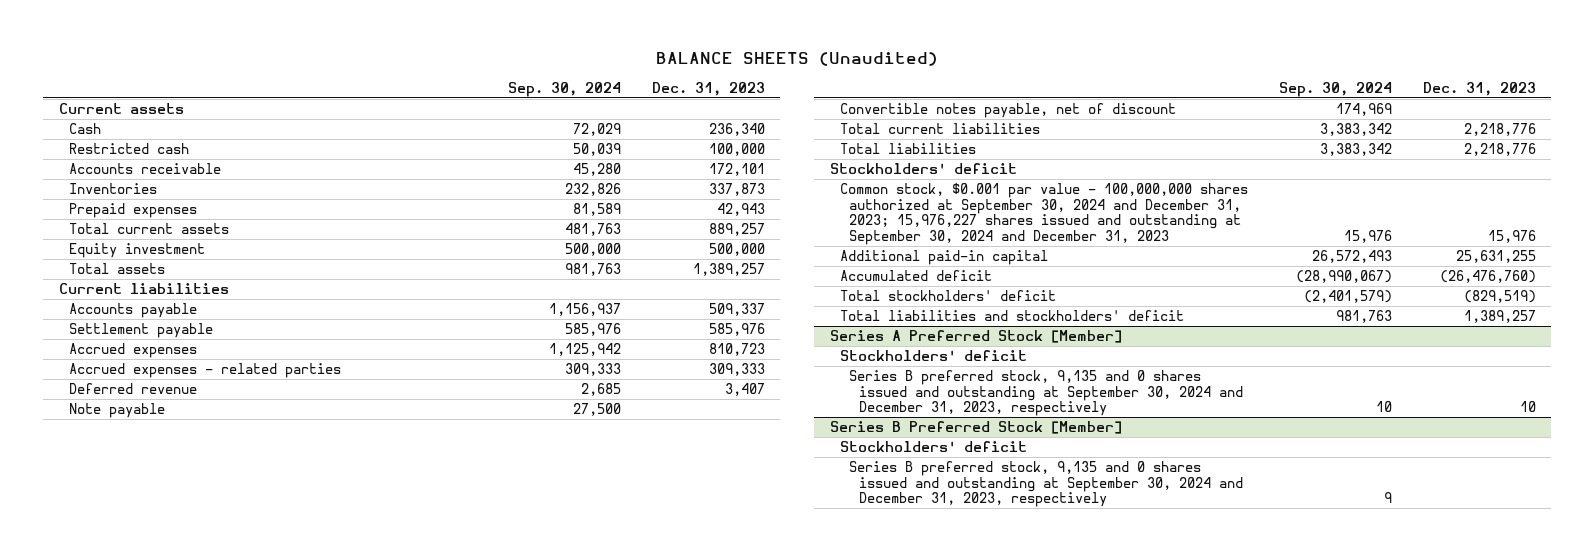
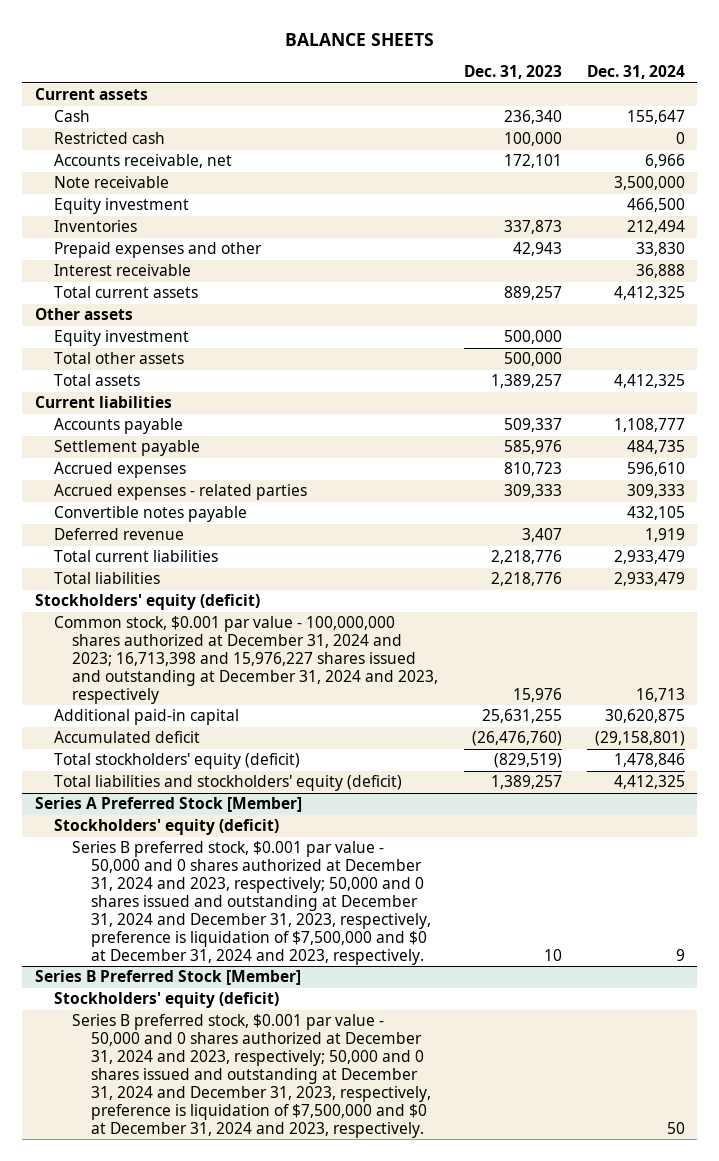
[656,52,939,67] BALANCE SHEETS (Unaudited) -> [284,32,434,46] BALANCE SHEETS
[507,81,621,97] Sep. 30, 2024 -> none
none -> [586,65,685,80] Dec. 31, 2024
[68,163,221,175] Accounts receivable -> [53,154,232,169] Accounts receivable, net
none -> [53,176,169,189] Note receivable
none -> [53,198,189,215] Equity investment
[68,203,197,219] Prepaid expenses -> [53,242,262,259] Prepaid expenses and other
none -> [53,264,191,277] Interest receivable
none -> [34,308,133,321] Other assets
none -> [53,352,184,365] Total other assets
none -> [53,506,247,523] Convertible notes payable
[68,403,165,419] Note payable -> none
[839,103,1176,119] Convertible notes payable, net of discount -> none
[829,163,1017,175] Stockholders' deficit -> [34,594,260,611] Stockholders' equity (deficit)
[839,183,1248,246] Common stock, $0.001 par value - 100,000,000 shares authorized at September 30, 2024 and December 31, 2023; 15,976,227 shares issued and outstanding at September 30, 2024 and December 31, 2023 -> [53,616,439,704] Common stock, $0.001 par value - 100,000,000 shares authorized at December 31, 2024 and 2023; 16,713,398 and 15,976,227 shares issued and outstanding at December 31, 2024 and 2023, respectively
[839,290,1056,302] Total stockholders' deficit -> [53,753,300,770] Total stockholders' equity (deficit)
[839,310,1184,322] Total liabilities and stockholders' deficit -> [53,775,402,792] Total liabilities and stockholders' equity (deficit)
[839,350,1027,362] Stockholders' deficit -> [53,819,279,836] Stockholders' equity (deficit)
[849,370,1244,417] Series B preferred stock, 9,135 and 0 shares issued and outstanding at September 30, 2024 and December 31, 2023, respectively -> [72,841,432,965] Series B preferred stock, $0.001 par value - 50,000 and 0 shares authorized at December 31, 2024 and 2023, respectively; 50,000 and 0 shares issued and outstanding at December 31, 2024 and December 31, 2023, respectively, preference is liquidation of $7,500,000 and $0 at December 31, 2024 and 2023, respectively.
[839,441,1027,453] Stockholders' deficit -> [53,992,279,1009] Stockholders' equity (deficit)
[849,461,1244,508] Series B preferred stock, 9,135 and 0 shares issued and outstanding at September 30, 2024 and December 31, 2023, respectively -> [72,1014,432,1138] Series B preferred stock, $0.001 par value - 50,000 and 0 shares authorized at December 31, 2024 and 2023, respectively; 50,000 and 0 shares issued and outstanding at December 31, 2024 and December 31, 2023, respectively, preference is liquidation of $7,500,000 and $0 at December 31, 2024 and 2023, respectively.

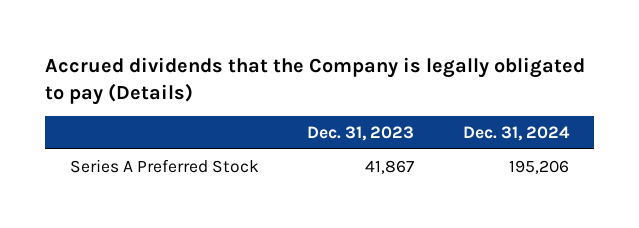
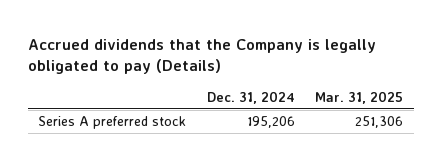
[307,126,415,142] Dec. 31, 2023 -> none
none -> [315,90,404,104] Mar. 31, 2025
[69,158,259,173] Series A Preferred Stock -> [38,116,187,130] Series A preferred stock

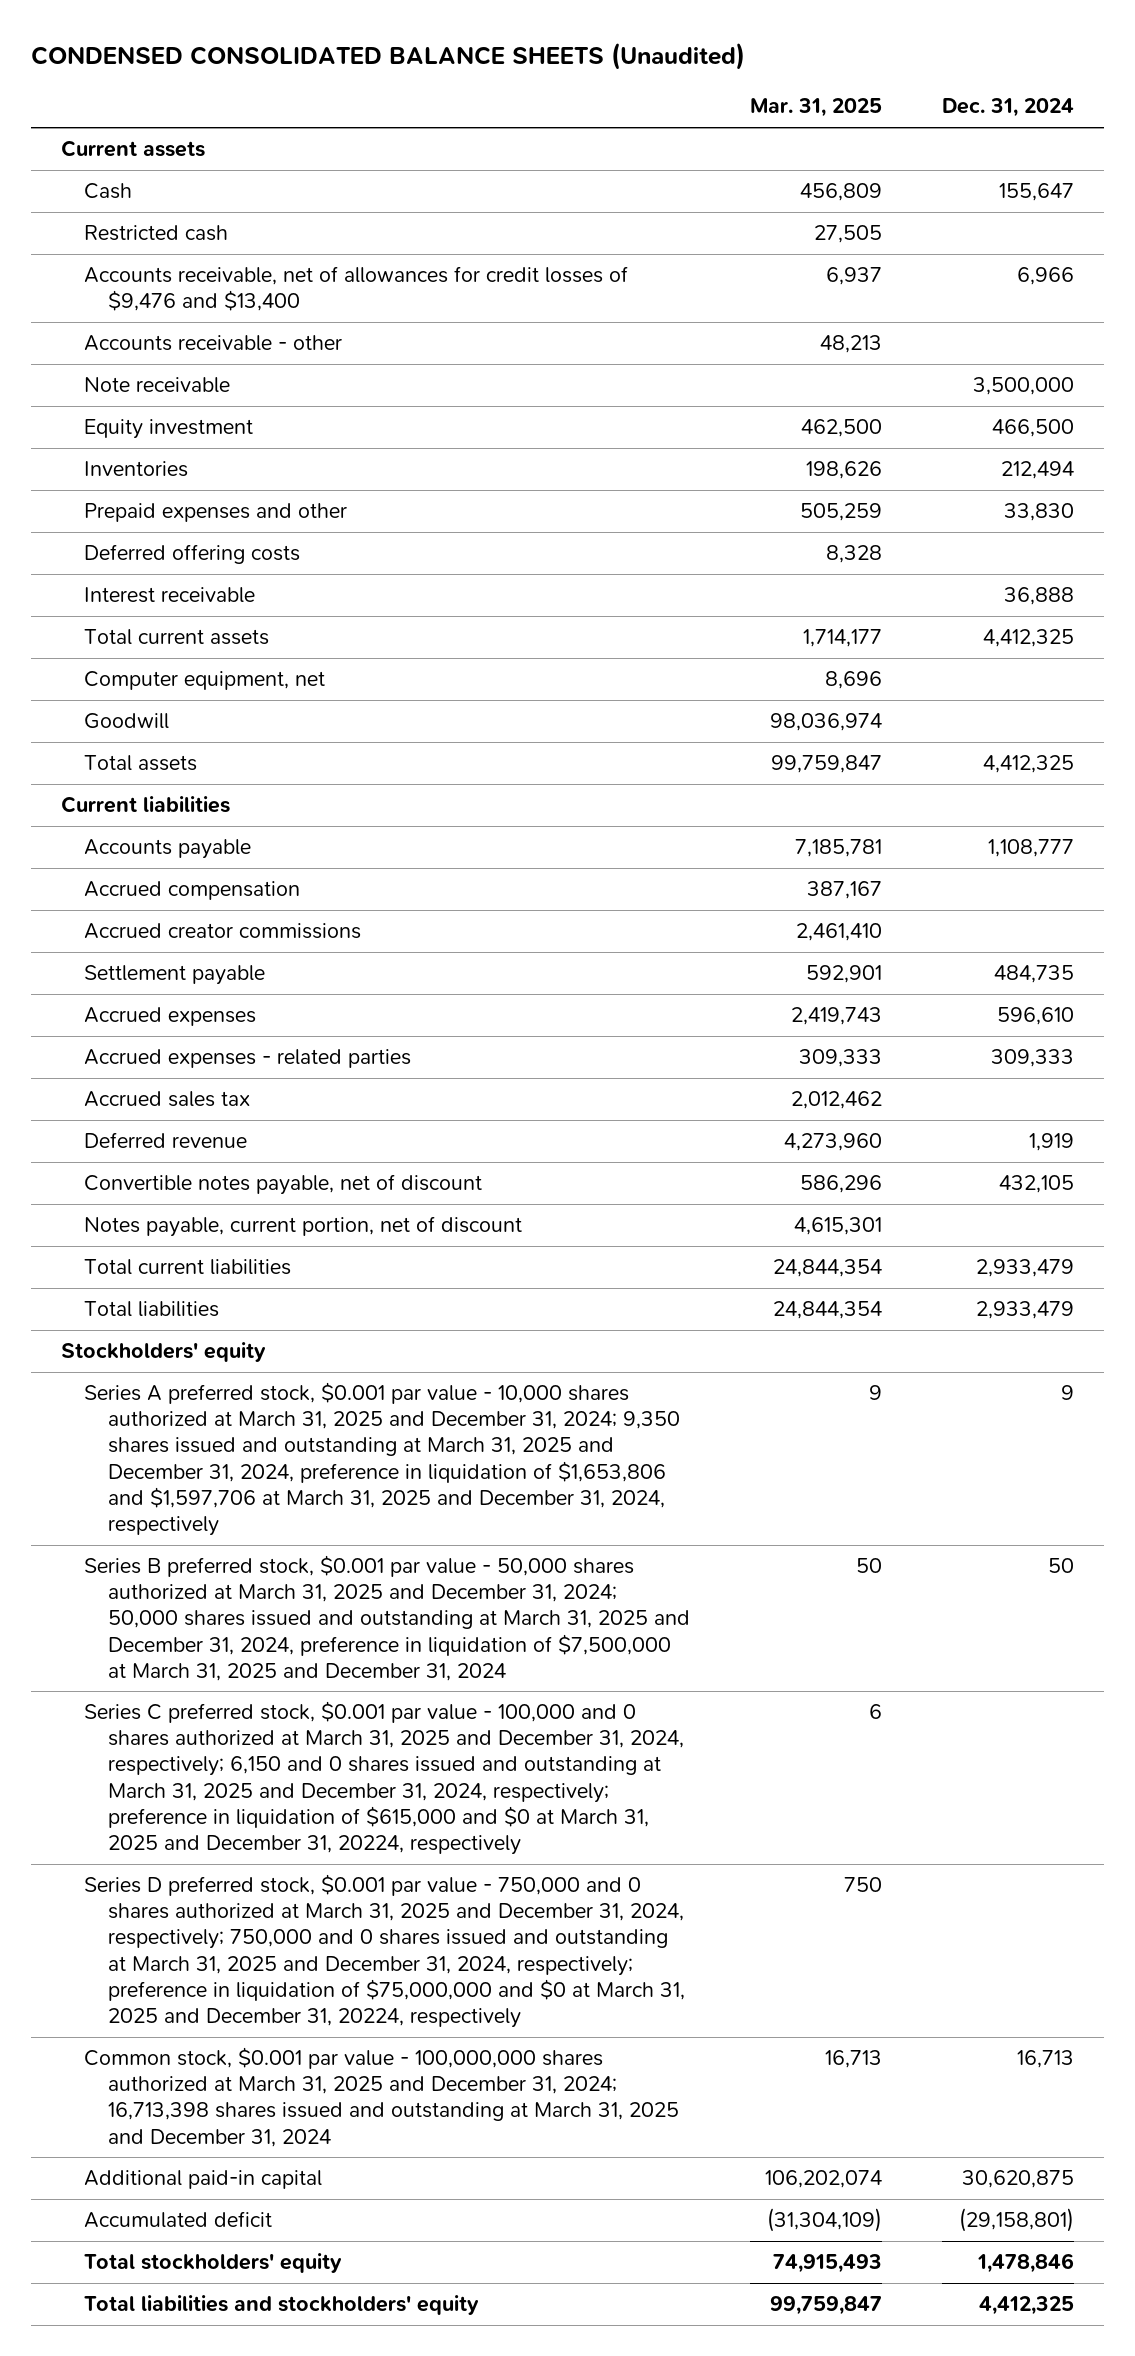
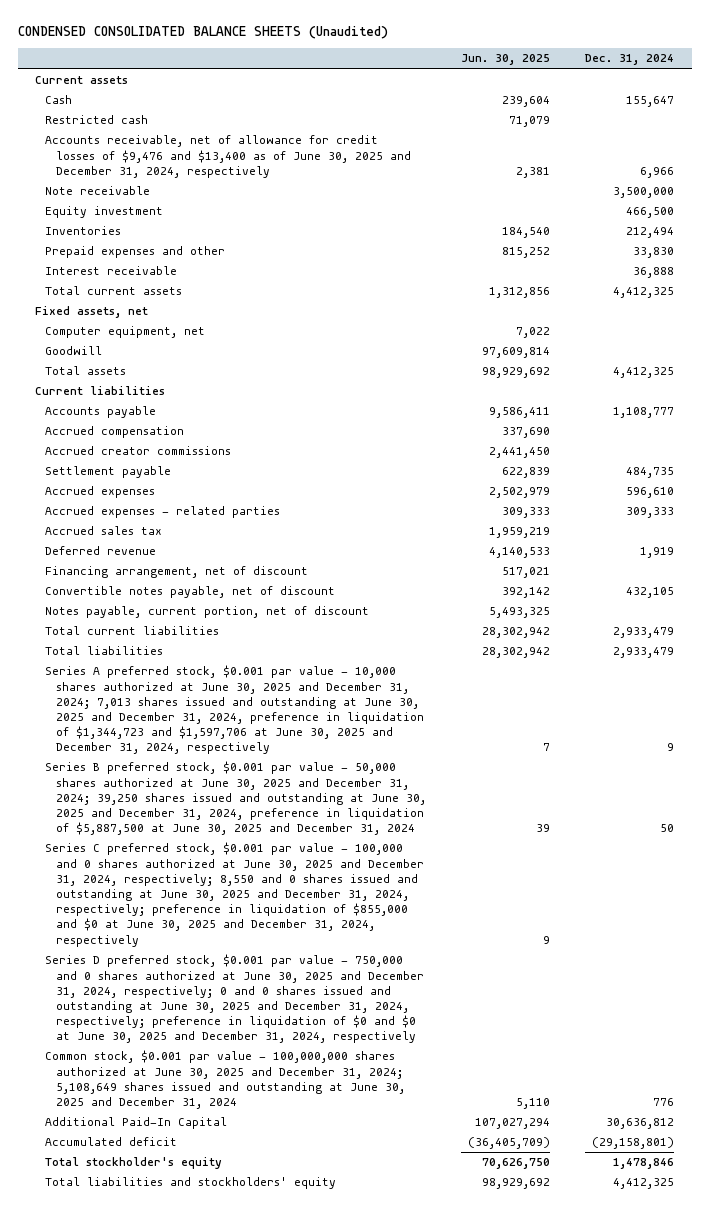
[750,98,883,118] Mar. 31, 2025 -> none
none -> [460,54,550,66] Jun. 30, 2025
[84,335,343,352] Accounts receivable - other -> none
[84,266,629,312] Accounts receivable, net of allowances for credit losses of $9,476 and $13,400 -> [45,135,411,178] Accounts receivable, net of allowance for credit losses of $9,476 and $13,400 as of June 30, 2025 and December 31, 2024, respectively
[84,544,301,565] Deferred offering costs -> none
none -> [35,306,149,319] Fixed assets, net
none -> [45,566,309,579] Financing arrangement, net of discount
[60,1342,266,1363] Stockholders' equity -> none
[84,1382,680,1536] Series A preferred stock, $0.001 par value - 10,000 shares authorized at March 31, 2025 and December 31, 2024; 9,350 shares issued and outstanding at March 31, 2025 and December 31, 2024, preference in liquidation of $1,653,806 and $1,597,706 at March 31, 2025 and December 31, 2024, respectively -> [45,665,424,755] Series A preferred stock, $0.001 par value - 10,000 shares authorized at June 30, 2025 and December 31, 2024; 7,013 shares issued and outstanding at June 30, 2025 and December 31, 2024, preference in liquidation of $1,344,723 and $1,597,706 at June 30, 2025 and December 31, 2024, respectively
[84,1555,690,1681] Series B preferred stock, $0.001 par value - 50,000 shares authorized at March 31, 2025 and December 31, 2024; 50,000 shares issued and outstanding at March 31, 2025 and December 31, 2024, preference in liquidation of $7,500,000 at March 31, 2025 and December 31, 2024 -> [45,761,426,836] Series B preferred stock, $0.001 par value - 50,000 shares authorized at June 30, 2025 and December 31, 2024; 39,250 shares issued and outstanding at June 30, 2025 and December 31, 2024, preference in liquidation of $5,887,500 at June 30, 2025 and December 31, 2024
[84,1701,684,1855] Series C preferred stock, $0.001 par value - 100,000 and 0 shares authorized at March 31, 2025 and December 31, 2024, respectively; 6,150 and 0 shares issued and outstanding at March 31, 2025 and December 31, 2024, respectively; preference in liquidation of $615,000 and $0 at March 31, 2025 and December 31, 20224, respectively -> [45,842,424,947] Series C preferred stock, $0.001 par value - 100,000 and 0 shares authorized at June 30, 2025 and December 31, 2024, respectively; 8,550 and 0 shares issued and outstanding at June 30, 2025 and December 31, 2024, respectively; preference in liquidation of $855,000 and $0 at June 30, 2025 and December 31, 2024, respectively
[84,1874,685,2028] Series D preferred stock, $0.001 par value - 750,000 and 0 shares authorized at March 31, 2025 and December 31, 2024, respectively; 750,000 and 0 shares issued and outstanding at March 31, 2025 and December 31, 2024, respectively; preference in liquidation of $75,000,000 and $0 at March 31, 2025 and December 31, 20224, respectively -> [45,954,424,1044] Series D preferred stock, $0.001 par value - 750,000 and 0 shares authorized at June 30, 2025 and December 31, 2024, respectively; 0 and 0 shares issued and outstanding at June 30, 2025 and December 31, 2024, respectively; preference in liquidation of $0 and $0 at June 30, 2025 and December 31, 2024, respectively
[84,2047,679,2147] Common stock, $0.001 par value - 100,000,000 shares authorized at March 31, 2025 and December 31, 2024; 16,713,398 shares issued and outstanding at March 31, 2025 and December 31, 2024 -> [45,1050,405,1109] Common stock, $0.001 par value - 100,000,000 shares authorized at June 30, 2025 and December 31, 2024; 5,108,649 shares issued and outstanding at June 30, 2025 and December 31, 2024
[1017,2050,1075,2069] 16,713 -> [652,1097,674,1106] 776
[84,2170,323,2190] Additional paid-in capital -> [45,1117,228,1130] Additional Paid-In Capital
[962,2170,1075,2189] 30,620,875 -> [605,1118,674,1130] 30,636,812
[84,2253,343,2274] Total stockholders' equity -> [45,1157,223,1170] Total stockholder's equity

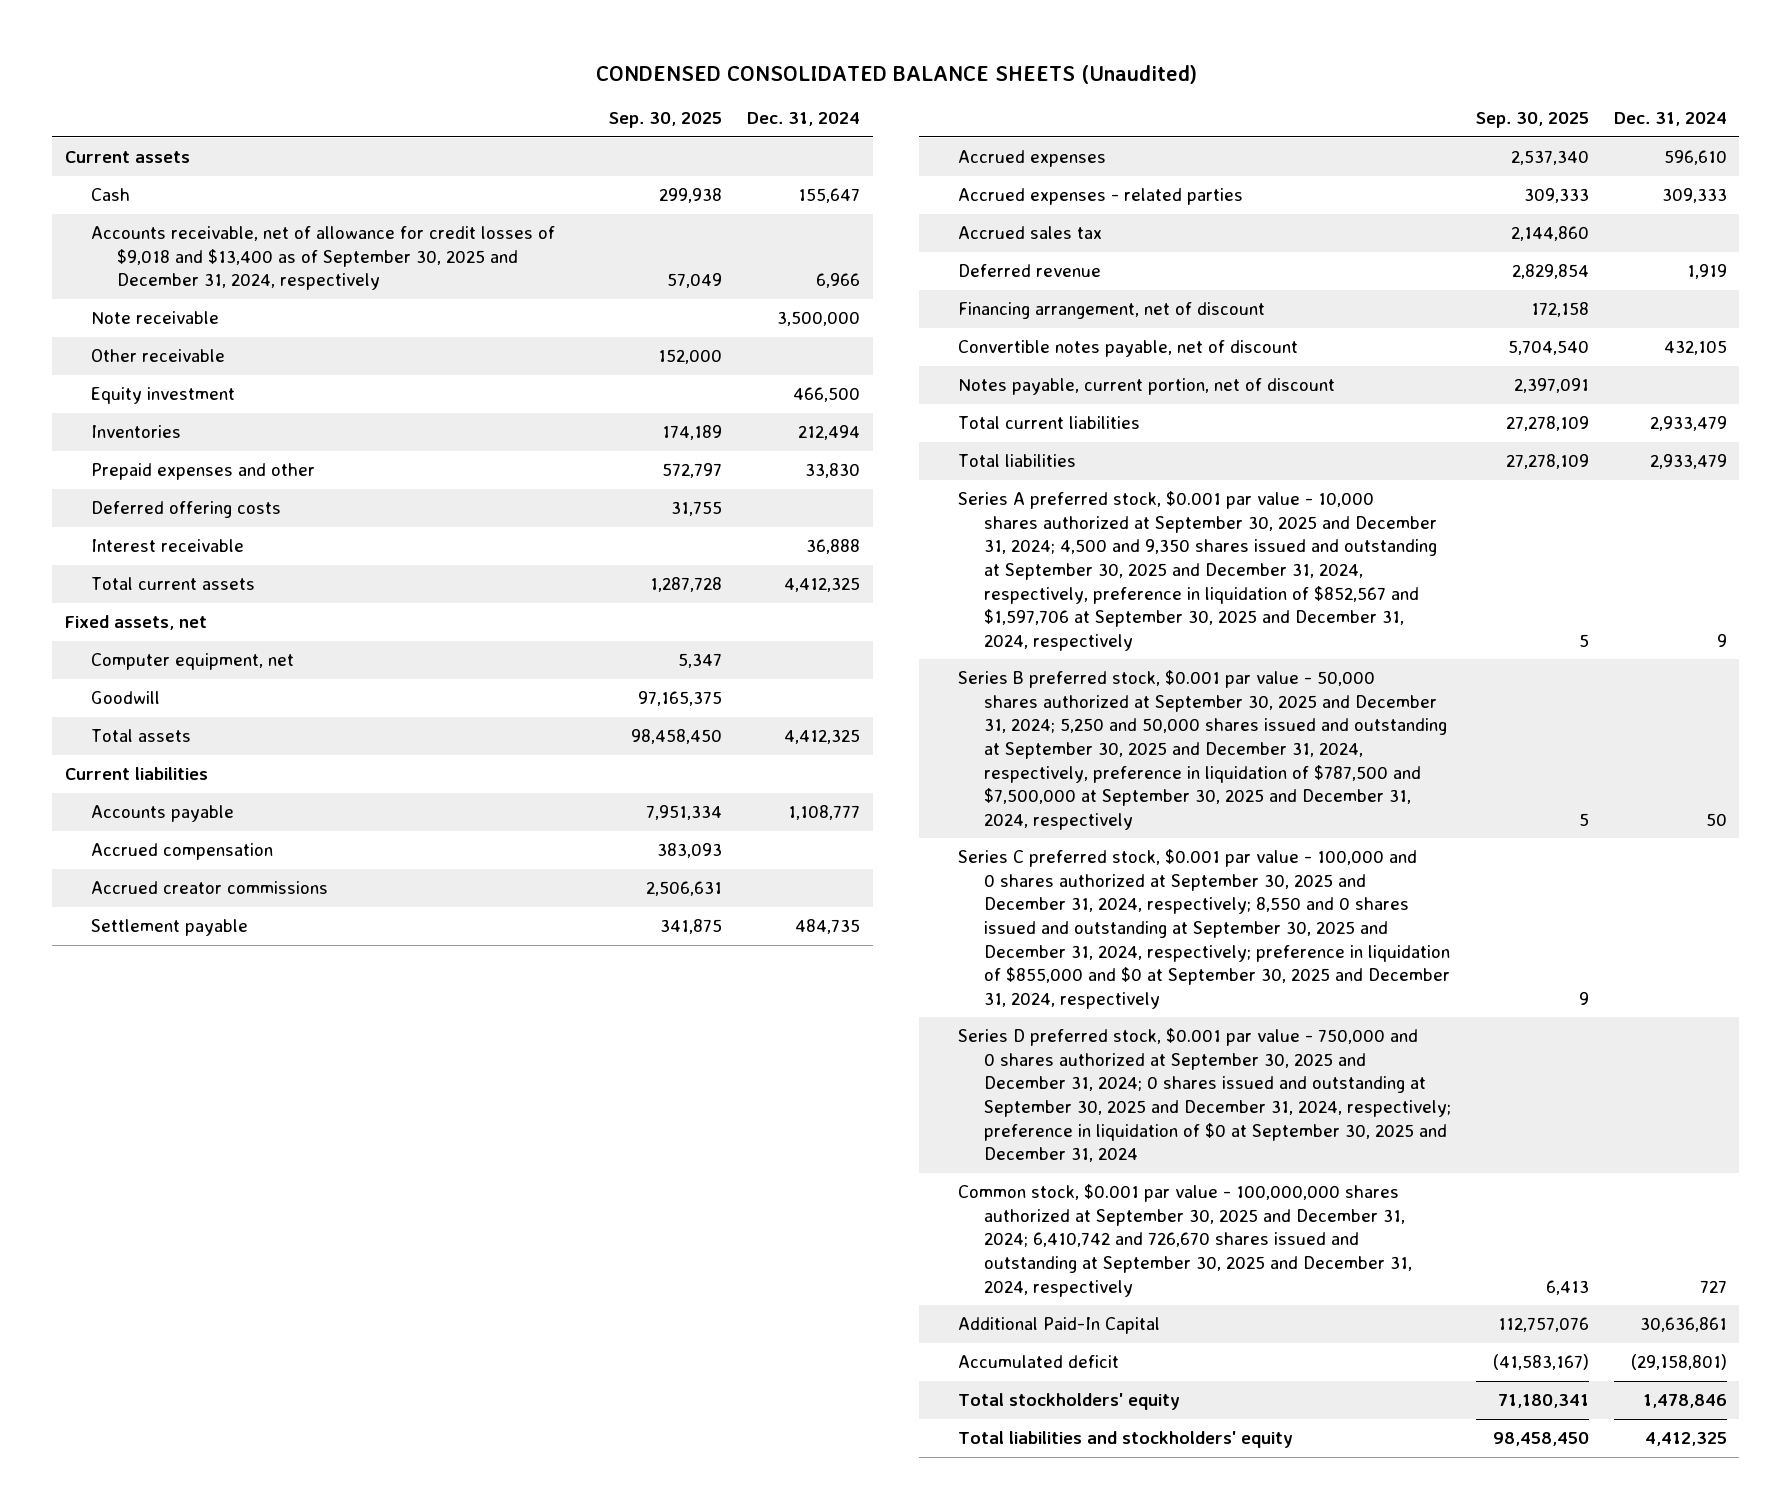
[460,54,550,66] Jun. 30, 2025 -> none
none -> [609,112,723,129] Sep. 30, 2025
[45,115,149,125] Restricted cash -> none
[45,135,411,178] Accounts receivable, net of allowance for credit losses of $9,476 and $13,400 as of June 30, 2025 and December 31, 2024, respectively -> [90,226,555,291] Accounts receivable, net of allowance for credit losses of $9,018 and $13,400 as of September 30, 2025 and December 31, 2024, respectively
none -> [90,349,225,363] Other receivable
none -> [90,501,281,519] Deferred offering costs
[45,665,424,755] Series A preferred stock, $0.001 par value - 10,000 shares authorized at June 30, 2025 and December 31, 2024; 7,013 shares issued and outstanding at June 30, 2025 and December 31, 2024, preference in liquidation of $1,344,723 and $1,597,706 at June 30, 2025 and December 31, 2024, respectively -> [957,491,1438,651] Series A preferred stock, $0.001 par value - 10,000 shares authorized at September 30, 2025 and December 31, 2024; 4,500 and 9,350 shares issued and outstanding at September 30, 2025 and December 31, 2024, respectively, preference in liquidation of $852,567 and $1,597,706 at September 30, 2025 and December 31, 2024, respectively
[45,761,426,836] Series B preferred stock, $0.001 par value - 50,000 shares authorized at June 30, 2025 and December 31, 2024; 39,250 shares issued and outstanding at June 30, 2025 and December 31, 2024, preference in liquidation of $5,887,500 at June 30, 2025 and December 31, 2024 -> [957,670,1448,830] Series B preferred stock, $0.001 par value - 50,000 shares authorized at September 30, 2025 and December 31, 2024; 5,250 and 50,000 shares issued and outstanding at September 30, 2025 and December 31, 2024, respectively, preference in liquidation of $787,500 and $7,500,000 at September 30, 2025 and December 31, 2024, respectively
[45,842,424,947] Series C preferred stock, $0.001 par value - 100,000 and 0 shares authorized at June 30, 2025 and December 31, 2024, respectively; 8,550 and 0 shares issued and outstanding at June 30, 2025 and December 31, 2024, respectively; preference in liquidation of $855,000 and $0 at June 30, 2025 and December 31, 2024, respectively -> [957,849,1451,1009] Series C preferred stock, $0.001 par value - 100,000 and 0 shares authorized at September 30, 2025 and December 31, 2024, respectively; 8,550 and 0 shares issued and outstanding at September 30, 2025 and December 31, 2024, respectively; preference in liquidation of $855,000 and $0 at September 30, 2025 and December 31, 2024, respectively
[45,954,424,1044] Series D preferred stock, $0.001 par value - 750,000 and 0 shares authorized at June 30, 2025 and December 31, 2024, respectively; 0 and 0 shares issued and outstanding at June 30, 2025 and December 31, 2024, respectively; preference in liquidation of $0 and $0 at June 30, 2025 and December 31, 2024, respectively -> [957,1028,1452,1163] Series D preferred stock, $0.001 par value - 750,000 and 0 shares authorized at September 30, 2025 and December 31, 2024; 0 shares issued and outstanding at September 30, 2025 and December 31, 2024, respectively; preference in liquidation of $0 at September 30, 2025 and December 31, 2024
[45,1050,405,1109] Common stock, $0.001 par value - 100,000,000 shares authorized at June 30, 2025 and December 31, 2024; 5,108,649 shares issued and outstanding at June 30, 2025 and December 31, 2024 -> [957,1184,1413,1297] Common stock, $0.001 par value - 100,000,000 shares authorized at September 30, 2025 and December 31, 2024; 6,410,742 and 726,670 shares issued and outstanding at September 30, 2025 and December 31, 2024, respectively
[652,1097,674,1106] 776 -> [1699,1279,1727,1293] 727
[605,1118,674,1130] 30,636,812 -> [1639,1317,1727,1333] 30,636,861
[45,1157,223,1170] Total stockholder's equity -> [957,1393,1180,1411] Total stockholders' equity

